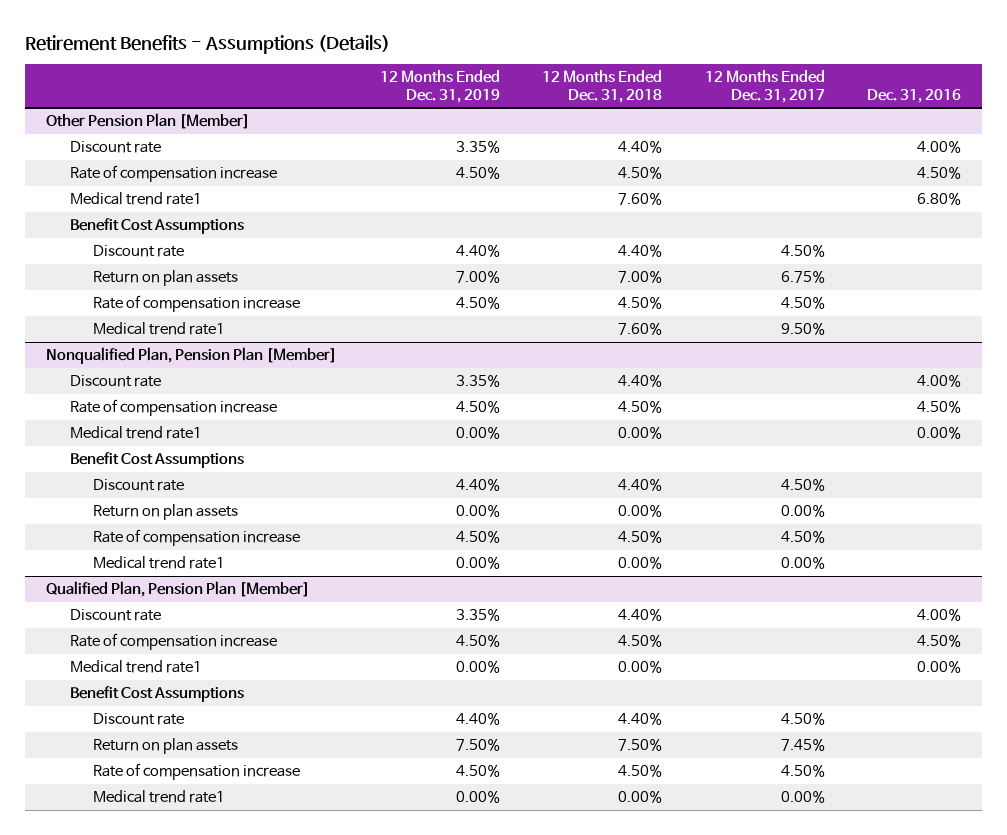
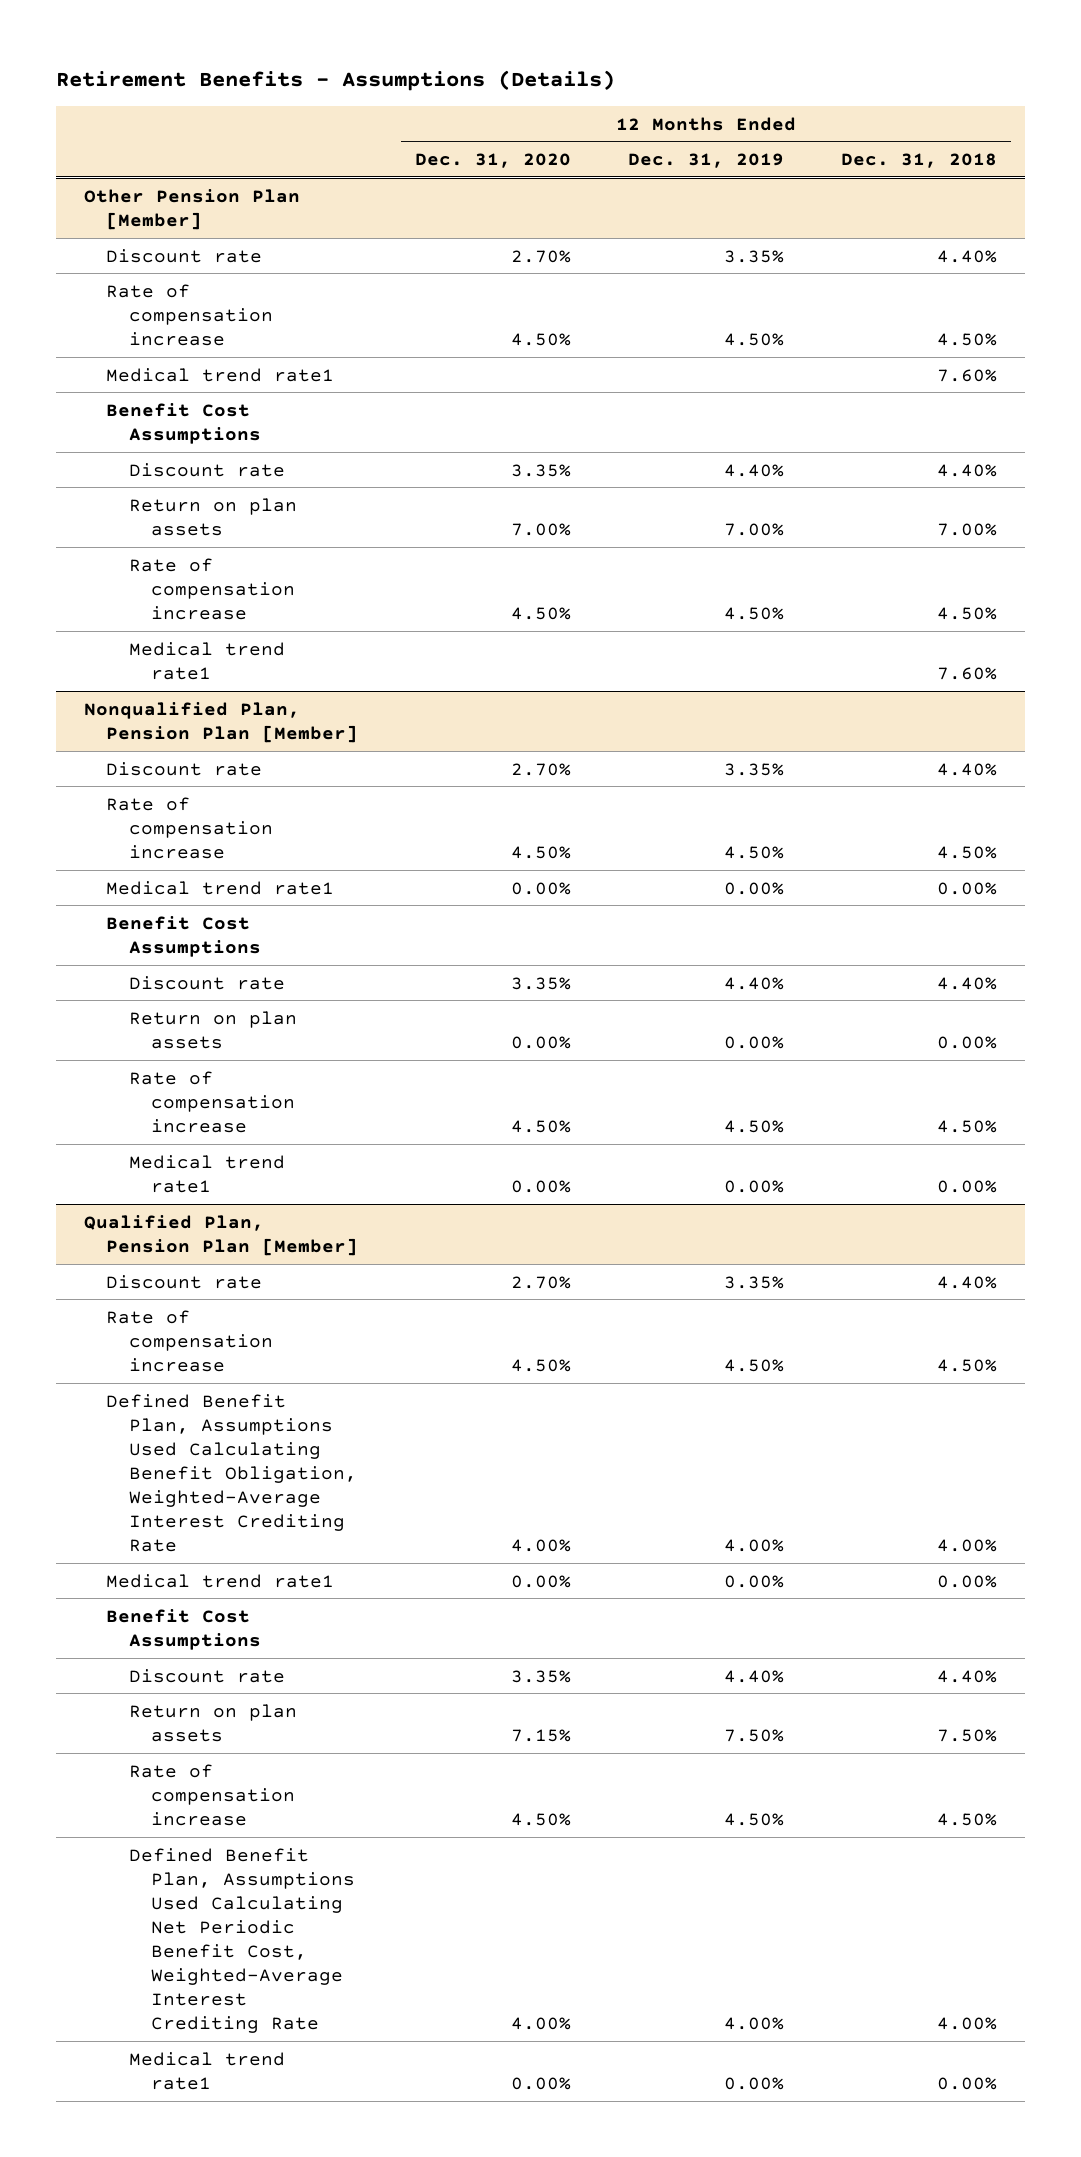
[704,70,825,103] 12 Months Ended Dec. 31, 2017 -> none
[867,88,962,103] Dec. 31, 2016 -> none
none -> [415,153,572,169] Dec. 31, 2020
none -> [106,1393,357,1553] Defined Benefit Plan, Assumptions Used Calculating Benefit Obligation, Weighted-Average Interest Crediting Rate
none -> [128,1847,355,2034] Defined Benefit Plan, Assumptions Used Calculating Net Periodic Benefit Cost, Weighted-Average Interest Crediting Rate

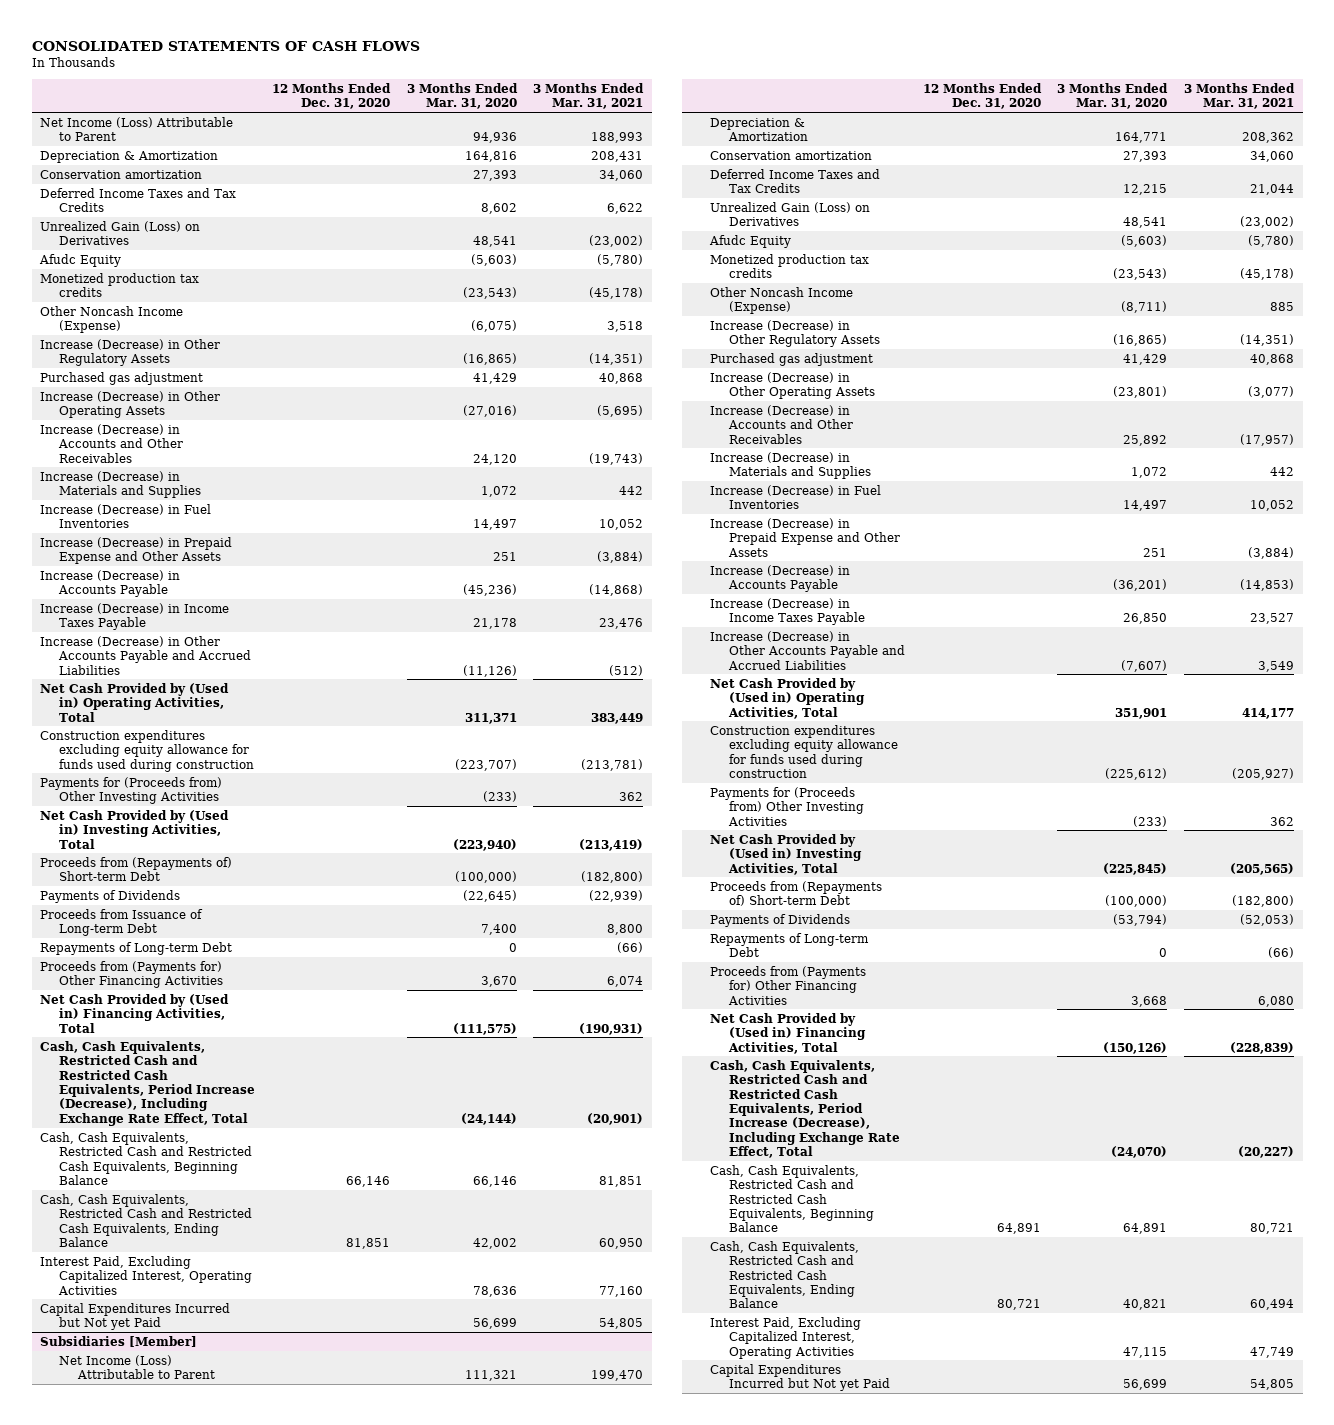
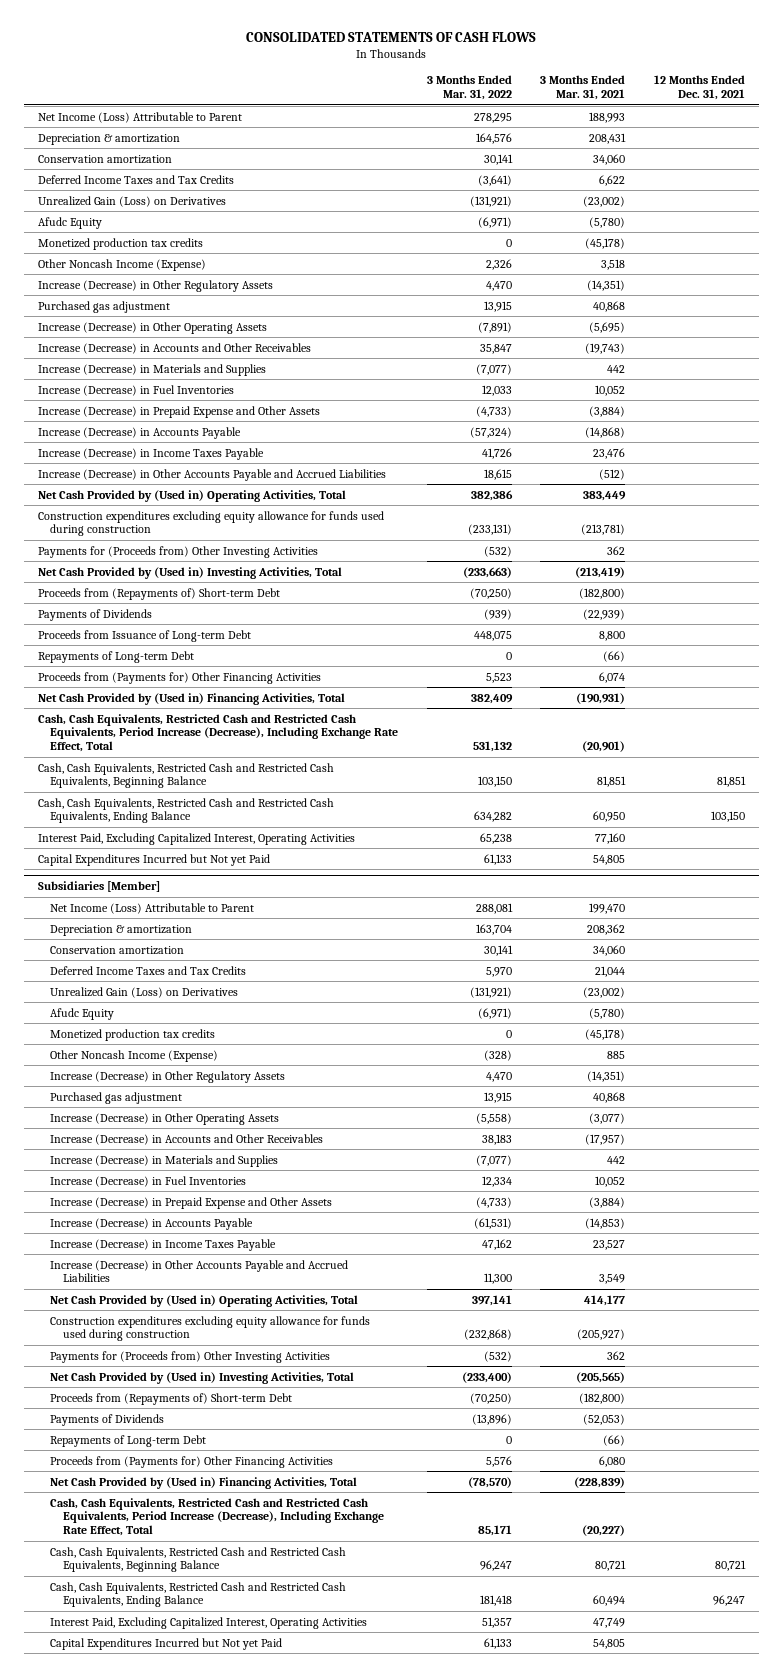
[271,83,391,110] 12 Months Ended Dec. 31, 2020 -> none
[406,83,518,110] 3 Months Ended Mar. 31, 2020 -> none
none -> [426,75,512,101] 3 Months Ended Mar. 31, 2022
none -> [653,75,745,101] 12 Months Ended Dec. 31, 2021
[40,150,219,163] Depreciation & Amortization -> [37,133,180,145] Depreciation & amortization
[709,117,808,142] Depreciation & Amortization -> [50,924,193,936] Depreciation & amortization

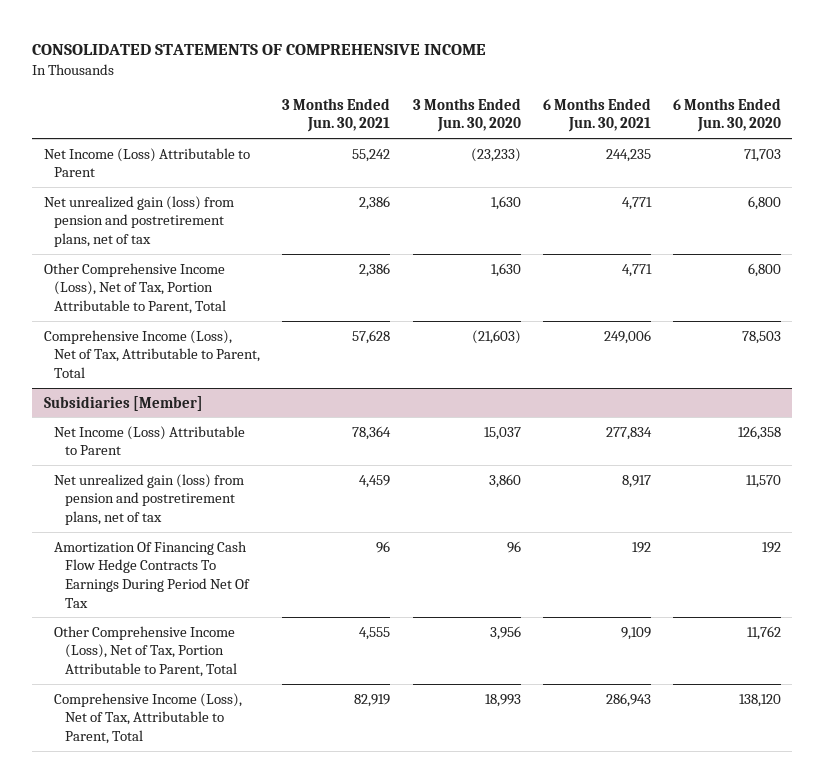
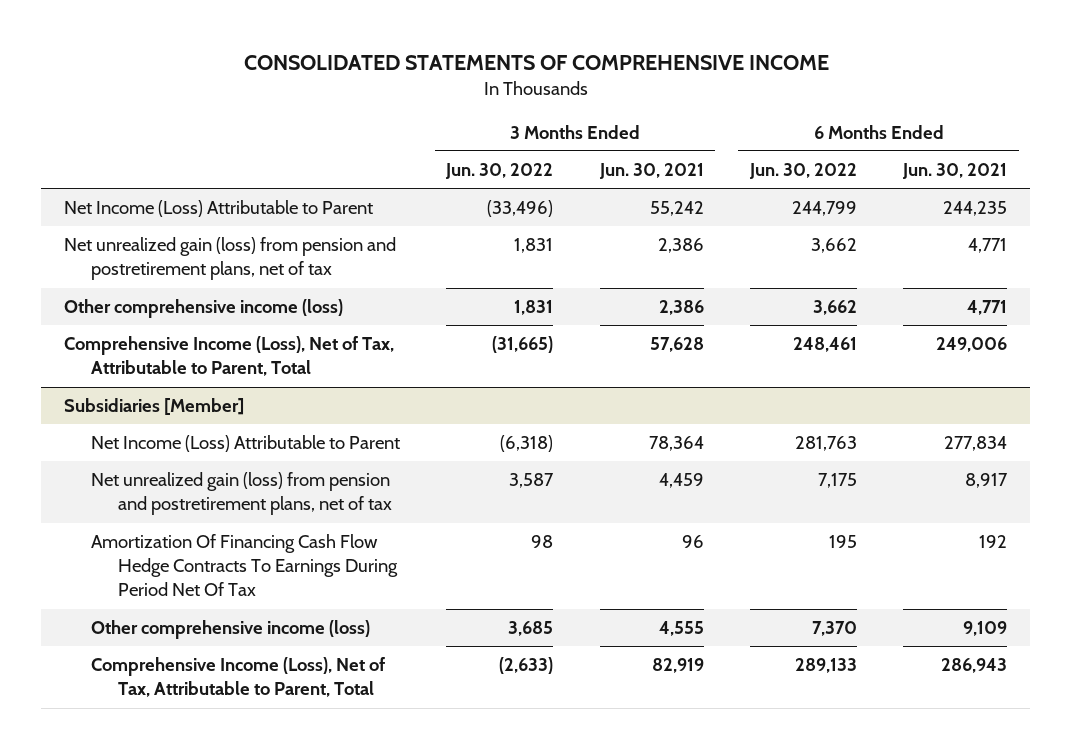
[412,97,521,133] 3 Months Ended Jun. 30, 2020 -> none
[673,97,782,133] 6 Months Ended Jun. 30, 2020 -> none
none -> [445,163,554,180] Jun. 30, 2022
none -> [748,163,857,180] Jun. 30, 2022
[43,262,227,315] Other Comprehensive Income (Loss), Net of Tax, Portion Attributable to Parent, Total -> [63,299,343,319] Other comprehensive income (loss)
[54,625,237,678] Other Comprehensive Income (Loss), Net of Tax, Portion Attributable to Parent, Total -> [90,620,370,640] Other comprehensive income (loss)

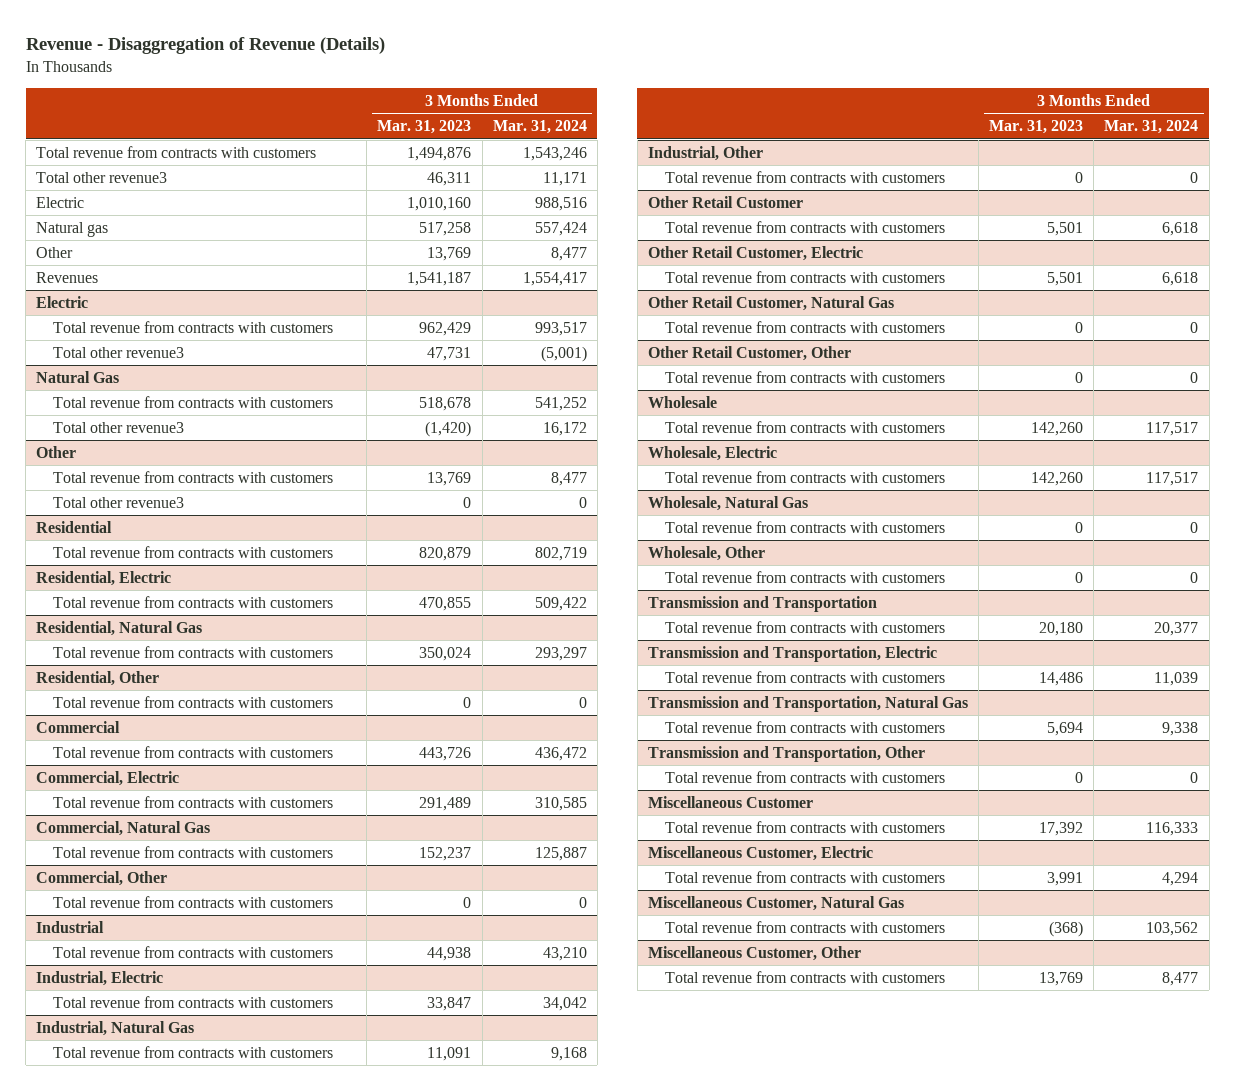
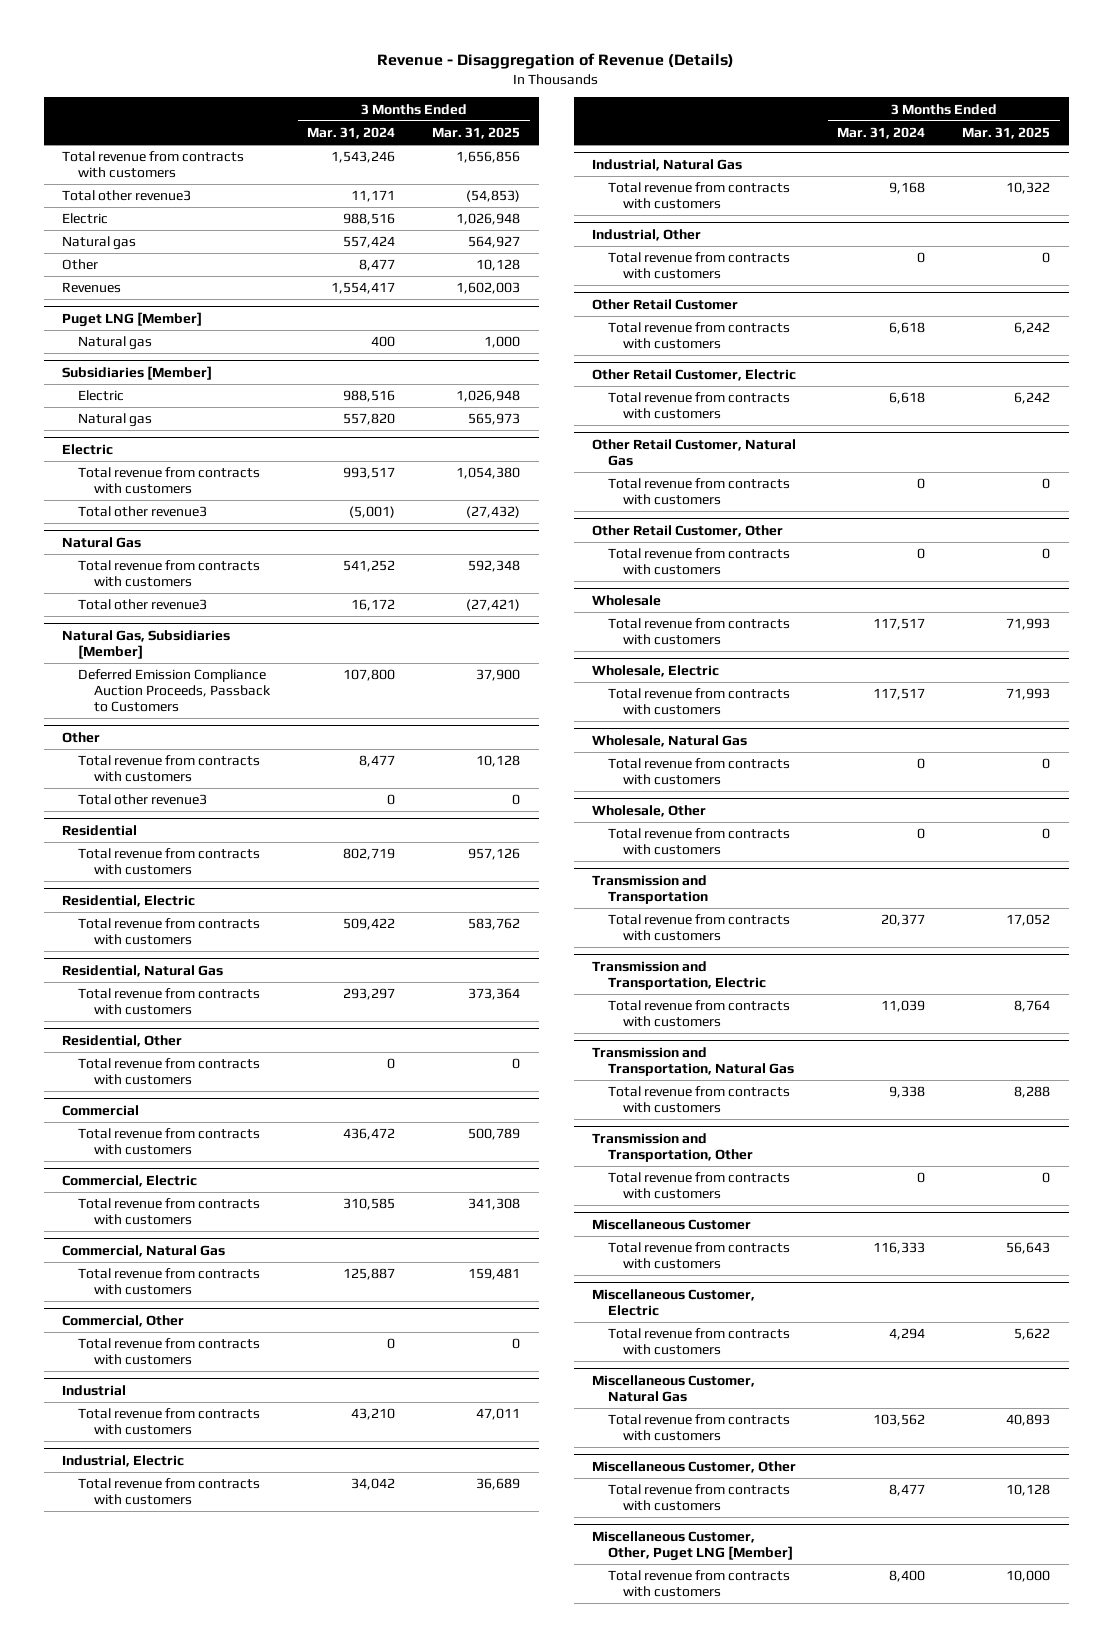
[377,120,472,135] Mar. 31, 2023 -> none
none -> [432,126,521,139] Mar. 31, 2025
none -> [62,312,203,328] Puget LNG [Member]
none -> [77,336,152,351] Natural gas
none -> [62,366,213,381] Subsidiaries [Member]
none -> [77,390,124,402] Electric
none -> [77,413,152,428] Natural gas
none -> [62,630,231,659] Natural Gas, Subsidiaries [Member]
none -> [77,669,271,712] Deferred Emission Compliance Auction Proceeds, Passback to Customers
none -> [592,1531,793,1561] Miscellaneous Customer, Other, Puget LNG [Member]
none -> [607,1570,790,1598] Total revenue from contracts with customers

